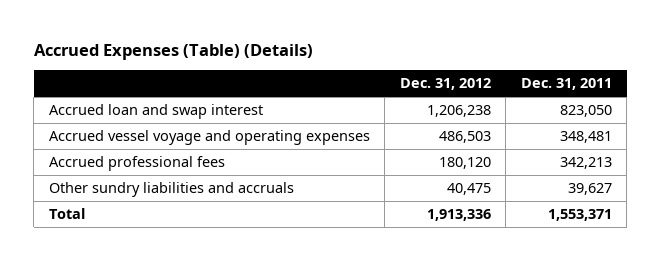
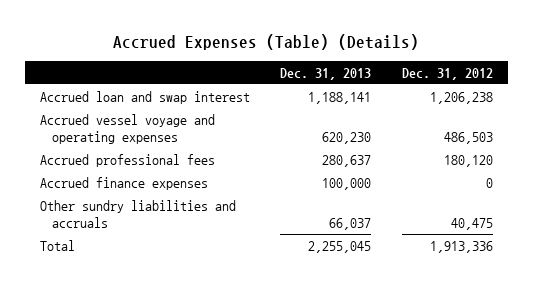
[520,78,612,91] Dec. 31, 2011 -> none
none -> [280,67,372,80] Dec. 31, 2013
none -> [39,176,208,190] Accrued finance expenses

